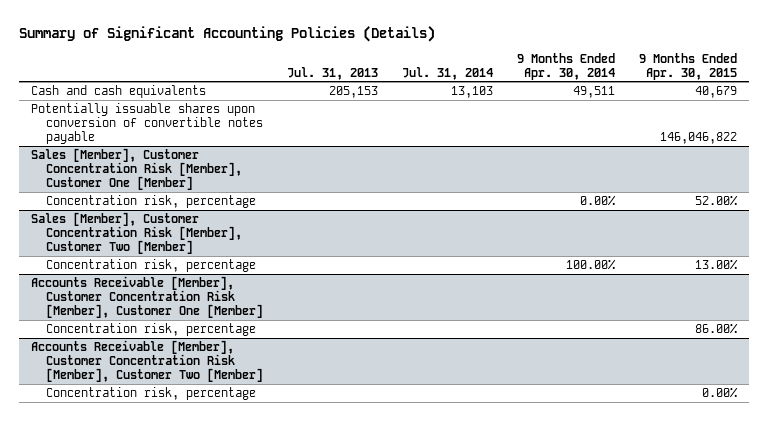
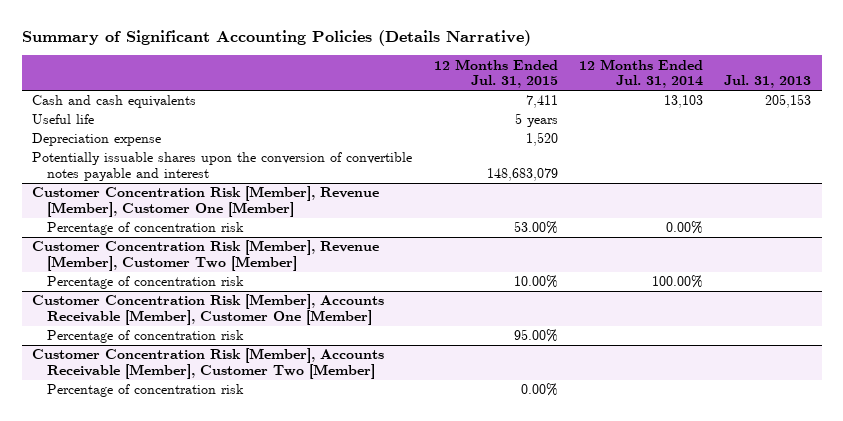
[19,25,436,42] Summary of Significant Accounting Policies (Details) -> [21,30,531,47] Summary of Significant Accounting Policies (Details Narrative)
[402,66,494,80] Jul. 31, 2014 -> none
[517,52,616,80] 9 Months Ended Apr. 30, 2014 -> none
[639,52,738,80] 9 Months Ended Apr. 30, 2015 -> none
none -> [433,58,558,89] 12 Months Ended Jul. 31, 2015
none -> [578,58,703,89] 12 Months Ended Jul. 31, 2014
none -> [32,114,95,125] Useful life
none -> [32,133,162,147] Depreciation expense
[31,102,263,145] Potentially issuable shares upon conversion of convertible notes payable -> [32,152,413,181] Potentially issuable shares upon the conversion of convertible notes payable and interest
[31,147,242,191] Sales [Member], Customer Concentration Risk [Member], Customer One [Member] -> [32,186,380,217] Customer Concentration Risk [Member], Revenue [Member], Customer One [Member]
[45,194,256,208] Concentration risk, percentage -> [47,222,245,236] Percentage of concentration risk
[31,211,242,255] Sales [Member], Customer Concentration Risk [Member], Customer Two [Member] -> [32,240,380,271] Customer Concentration Risk [Member], Revenue [Member], Customer Two [Member]
[45,258,256,272] Concentration risk, percentage -> [47,276,245,290] Percentage of concentration risk
[31,275,263,319] Accounts Receivable [Member], Customer Concentration Risk [Member], Customer One [Member] -> [32,294,385,325] Customer Concentration Risk [Member], Accounts Receivable [Member], Customer One [Member]
[45,322,256,336] Concentration risk, percentage -> [47,330,245,344] Percentage of concentration risk
[31,339,263,383] Accounts Receivable [Member], Customer Concentration Risk [Member], Customer Two [Member] -> [32,348,385,379] Customer Concentration Risk [Member], Accounts Receivable [Member], Customer Two [Member]
[45,386,256,400] Concentration risk, percentage -> [47,384,245,398] Percentage of concentration risk

